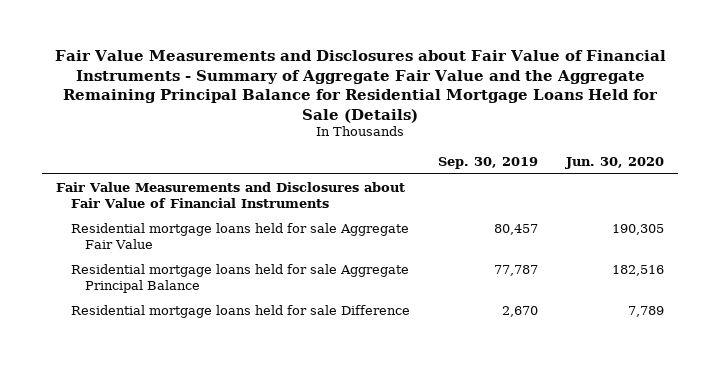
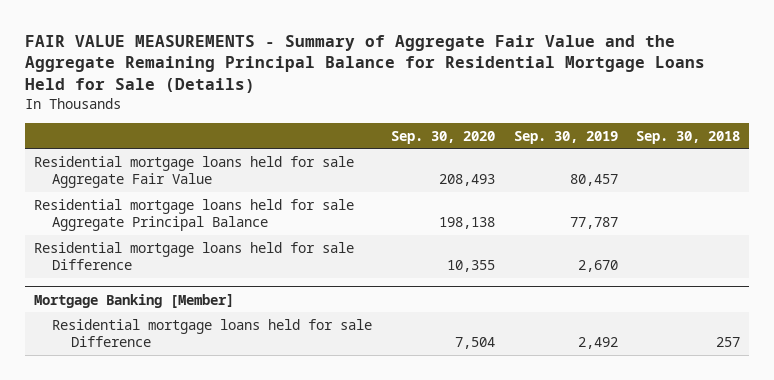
[54,50,666,123] Fair Value Measurements and Disclosures about Fair Value of Financial Instruments - Summary of Aggregate Fair Value and the Aggregate Remaining Principal Balance for Residential Mortgage Loans Held for Sale (Details) -> [25,34,706,94] FAIR VALUE MEASUREMENTS - Summary of Aggregate Fair Value and the Aggregate Remaining Principal Balance for Residential Mortgage Loans Held for Sale (Details)
[564,156,664,169] Jun. 30, 2020 -> none
none -> [391,130,496,144] Sep. 30, 2020
none -> [636,130,741,144] Sep. 30, 2018
[56,182,406,209] Fair Value Measurements and Disclosures about Fair Value of Financial Instruments -> none
none -> [34,293,235,308] Mortgage Banking [Member]
none -> [52,318,373,348] Residential mortgage loans held for sale Difference

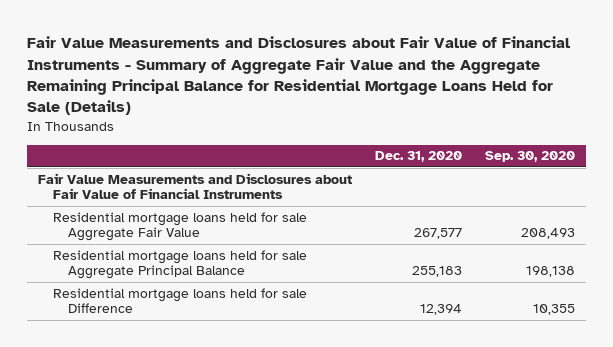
[25,34,706,94] FAIR VALUE MEASUREMENTS - Summary of Aggregate Fair Value and the Aggregate Remaining Principal Balance for Residential Mortgage Loans Held for Sale (Details) -> [26,36,570,116] Fair Value Measurements and Disclosures about Fair Value of Financial Instruments - Summary of Aggregate Fair Value and the Aggregate Remaining Principal Balance for Residential Mortgage Loans Held for Sale (Details)
[513,130,618,144] Sep. 30, 2019 -> none
[636,130,741,144] Sep. 30, 2018 -> none
none -> [375,151,463,163] Dec. 31, 2020
none -> [38,172,353,200] Fair Value Measurements and Disclosures about Fair Value of Financial Instruments
[34,293,235,308] Mortgage Banking [Member] -> none
[52,318,373,348] Residential mortgage loans held for sale Difference -> none

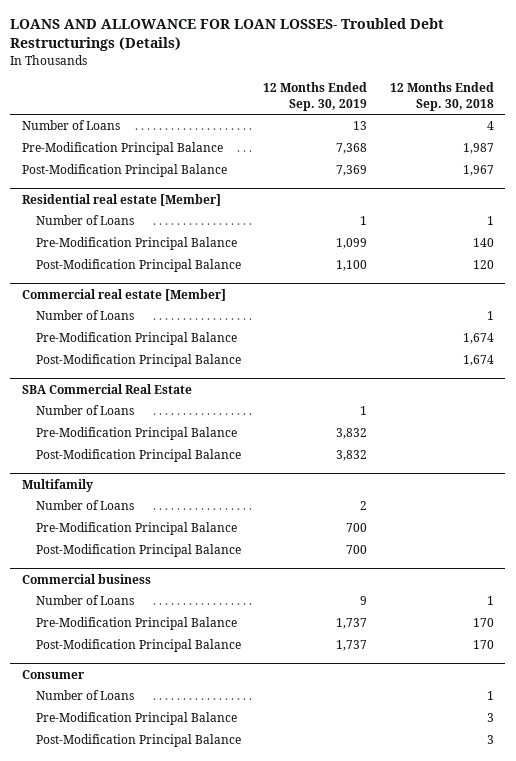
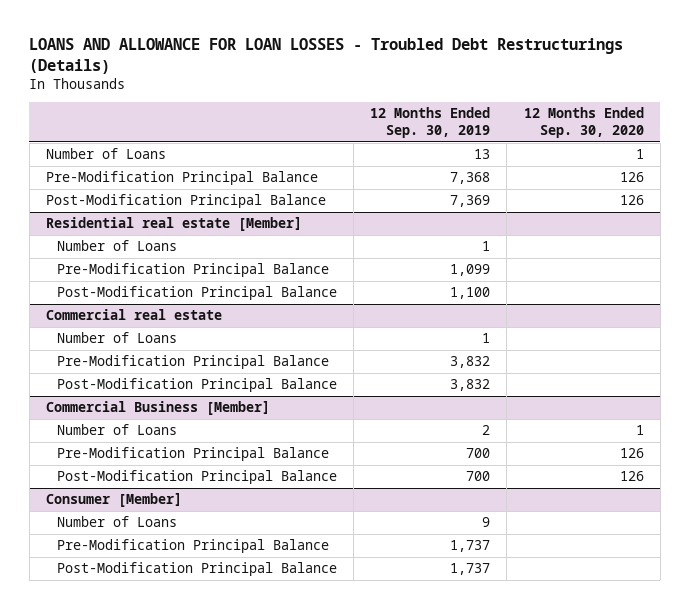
[10,18,445,52] LOANS AND ALLOWANCE FOR LOAN LOSSES- Troubled Debt Restructurings (Details) -> [29,37,624,74] LOANS AND ALLOWANCE FOR LOAN LOSSES - Troubled Debt Restructurings (Details)
[390,82,495,111] 12 Months Ended Sep. 30, 2018 -> none
none -> [523,107,644,139] 12 Months Ended Sep. 30, 2020
[35,310,134,321] Number of Loans -> none
[35,332,237,346] Pre-Modification Principal Balance -> none
[35,354,241,368] Post-Modification Principal Balance -> none
[21,383,192,394] SBA Commercial Real Estate -> none
[21,288,226,301] Commercial real estate [Member] -> [45,309,222,321] Commercial real estate
[21,478,93,492] Multifamily -> none
none -> [45,401,270,416] Commercial Business [Member]
[21,573,151,584] Commercial business -> none
none -> [45,493,182,508] Consumer [Member]
[21,669,85,679] Consumer -> none
[35,690,134,701] Number of Loans -> none
[35,712,237,726] Pre-Modification Principal Balance -> none
[35,734,241,748] Post-Modification Principal Balance -> none

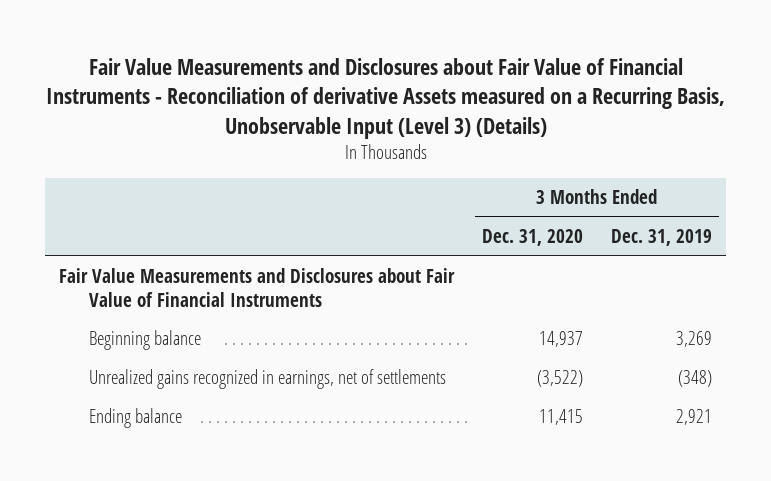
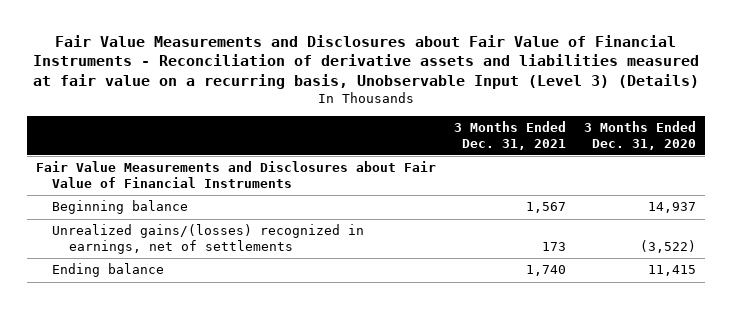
[45,57,725,139] Fair Value Measurements and Disclosures about Fair Value of Financial Instruments - Reconciliation of derivative Assets measured on a Recurring Basis, Unobservable Input (Level 3) (Details) -> [33,34,700,90] Fair Value Measurements and Disclosures about Fair Value of Financial Instruments - Reconciliation of derivative assets and liabilities measured at fair value on a recurring basis, Unobservable Input (Level 3) (Details)
[611,228,713,246] Dec. 31, 2019 -> none
none -> [454,121,567,150] 3 Months Ended Dec. 31, 2021
[89,369,447,390] Unrealized gains recognized in earnings, net of settlements -> [52,224,365,254] Unrealized gains/(losses) recognized in earnings, net of settlements

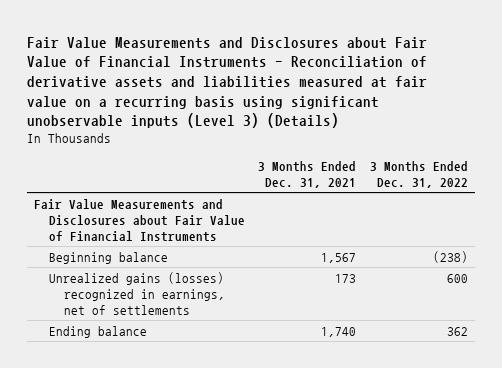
[33,34,700,90] Fair Value Measurements and Disclosures about Fair Value of Financial Instruments - Reconciliation of derivative assets and liabilities measured at fair value on a recurring basis, Unobservable Input (Level 3) (Details) -> [26,36,427,129] Fair Value Measurements and Disclosures about Fair Value of Financial Instruments - Reconciliation of derivative assets and liabilities measured at fair value on a recurring basis using significant unobservable inputs (Level 3) (Details)
[584,121,697,150] 3 Months Ended Dec. 31, 2020 -> none
none -> [369,160,468,188] 3 Months Ended Dec. 31, 2022
[52,224,365,254] Unrealized gains/(losses) recognized in earnings, net of settlements -> [48,271,226,315] Unrealized gains (losses) recognized in earnings, net of settlements

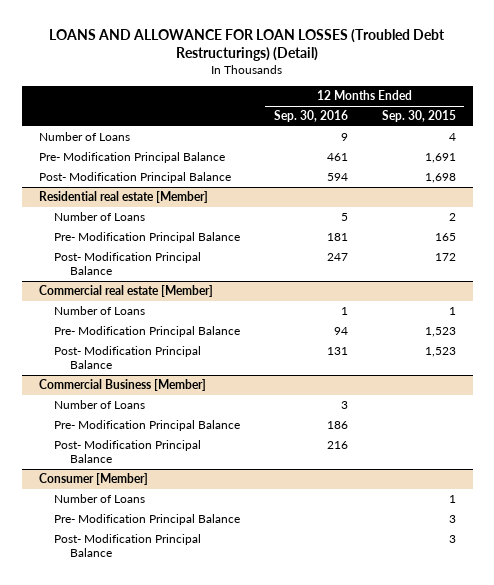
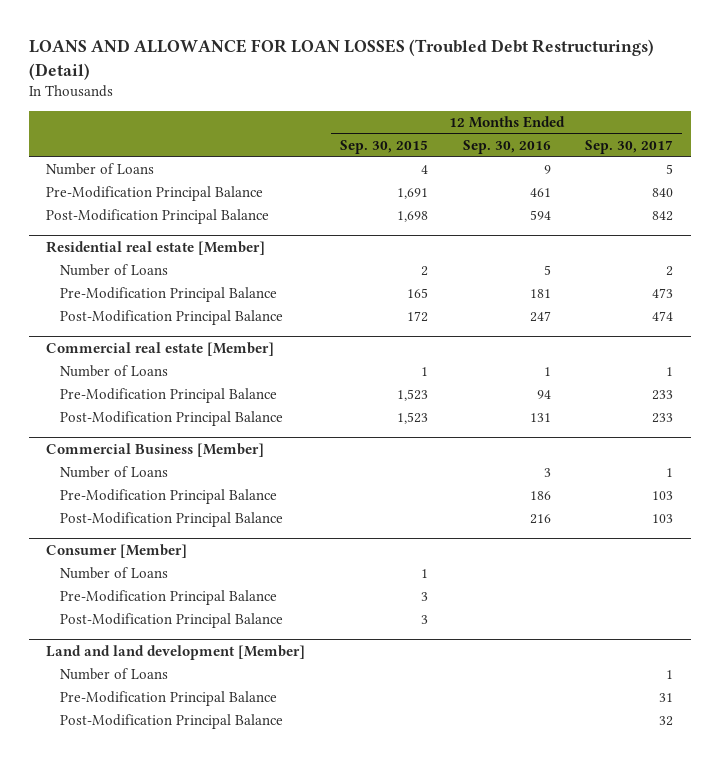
none -> [585,140,674,155] Sep. 30, 2017
[38,152,225,164] Pre- Modification Principal Balance -> [46,186,264,202] Pre-Modification Principal Balance
[38,172,231,184] Post- Modification Principal Balance -> [46,209,270,225] Post-Modification Principal Balance
[54,232,241,244] Pre- Modification Principal Balance -> [60,287,278,303] Pre-Modification Principal Balance
[54,252,202,276] Post- Modification Principal Balance -> [60,310,284,326] Post-Modification Principal Balance
[54,326,241,338] Pre- Modification Principal Balance -> [60,388,278,404] Pre-Modification Principal Balance
[54,346,202,370] Post- Modification Principal Balance -> [60,411,284,427] Post-Modification Principal Balance
[54,420,241,432] Pre- Modification Principal Balance -> [60,489,278,505] Pre-Modification Principal Balance
[54,440,202,464] Post- Modification Principal Balance -> [60,512,284,528] Post-Modification Principal Balance
[54,514,241,526] Pre- Modification Principal Balance -> [60,590,278,606] Pre-Modification Principal Balance
[54,534,202,558] Post- Modification Principal Balance -> [60,613,284,629] Post-Modification Principal Balance
none -> [46,645,306,661] Land and land development [Member]
none -> [60,668,169,681] Number of Loans
none -> [60,691,278,707] Pre-Modification Principal Balance
none -> [60,714,284,730] Post-Modification Principal Balance

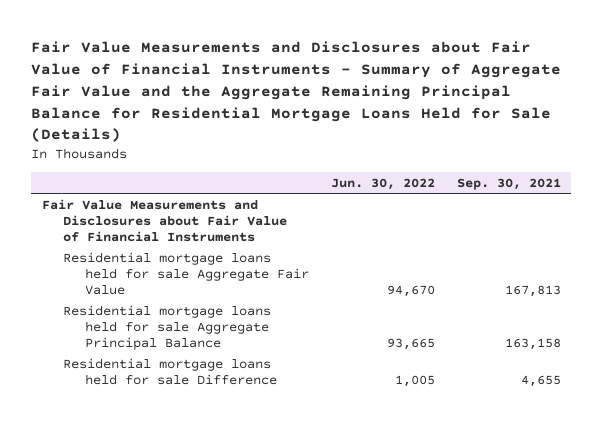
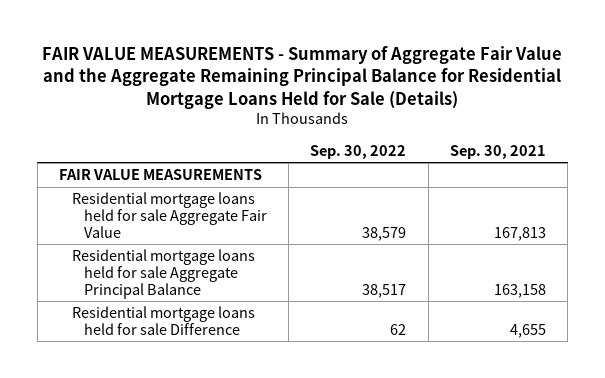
[30,41,561,143] Fair Value Measurements and Disclosures about Fair Value of Financial Instruments - Summary of Aggregate Fair Value and the Aggregate Remaining Principal Balance for Residential Mortgage Loans Held for Sale (Details) -> [42,45,563,109] FAIR VALUE MEASUREMENTS - Summary of Aggregate Fair Value and the Aggregate Remaining Principal Balance for Residential Mortgage Loans Held for Sale (Details)
[330,177,435,190] Jun. 30, 2022 -> none
none -> [310,144,407,159] Sep. 30, 2022
[41,198,288,243] Fair Value Measurements and Disclosures about Fair Value of Financial Instruments -> [59,169,263,181] FAIR VALUE MEASUREMENTS

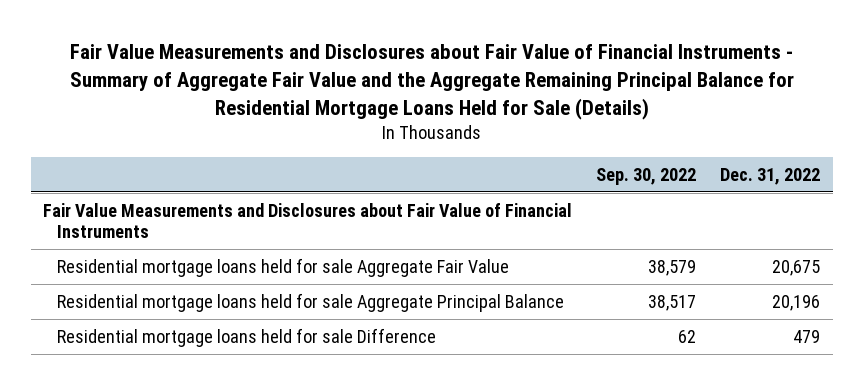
[42,45,563,109] FAIR VALUE MEASUREMENTS - Summary of Aggregate Fair Value and the Aggregate Remaining Principal Balance for Residential Mortgage Loans Held for Sale (Details) -> [69,44,794,120] Fair Value Measurements and Disclosures about Fair Value of Financial Instruments - Summary of Aggregate Fair Value and the Aggregate Remaining Principal Balance for Residential Mortgage Loans Held for Sale (Details)
[449,144,546,159] Sep. 30, 2021 -> none
none -> [720,167,821,185] Dec. 31, 2022
[59,169,263,181] FAIR VALUE MEASUREMENTS -> [43,202,573,239] Fair Value Measurements and Disclosures about Fair Value of Financial Instruments

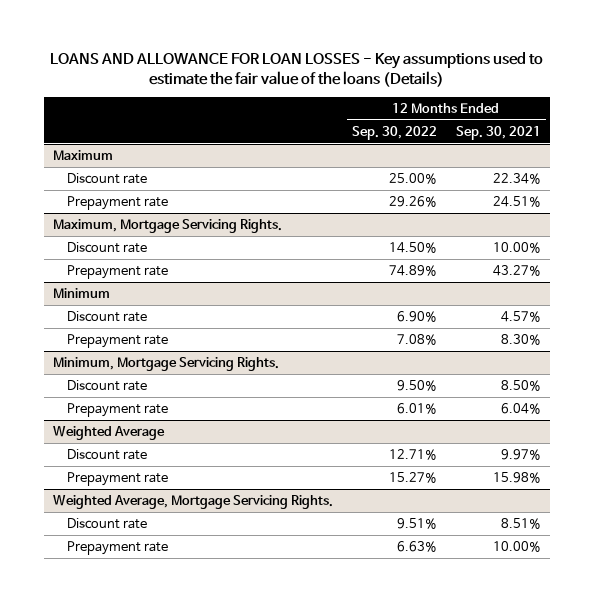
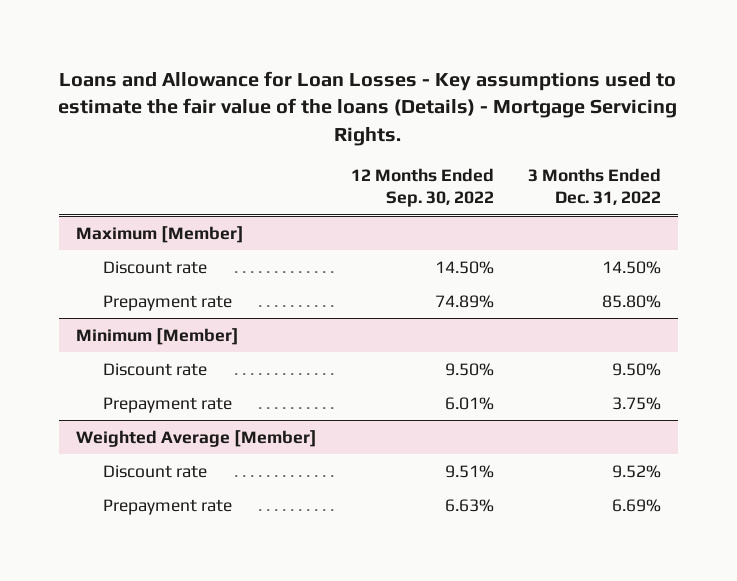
[50,52,544,88] LOANS AND ALLOWANCE FOR LOAN LOSSES - Key assumptions used to estimate the fair value of the loans (Details) -> [58,71,678,146] Loans and Allowance for Loan Losses - Key assumptions used to estimate the fair value of the loans (Details) - Mortgage Servicing Rights.
[455,126,541,141] Sep. 30, 2021 -> none
none -> [528,167,662,206] 3 Months Ended Dec. 31, 2022
[66,173,147,185] Discount rate -> none
[66,196,168,211] Prepayment rate -> none
[53,219,283,234] Maximum, Mortgage Servicing Rights. -> none
[53,150,114,161] Maximum -> [75,225,244,243] Maximum [Member]
[66,311,147,323] Discount rate -> none
[66,334,168,349] Prepayment rate -> none
[53,357,280,372] Minimum, Mortgage Servicing Rights. -> none
[53,288,111,299] Minimum -> [75,327,239,345] Minimum [Member]
[66,449,147,461] Discount rate -> none
[66,472,168,487] Prepayment rate -> none
[53,495,334,510] Weighted Average, Mortgage Servicing Rights. -> none
[53,426,166,441] Weighted Average -> [75,429,317,447] Weighted Average [Member]

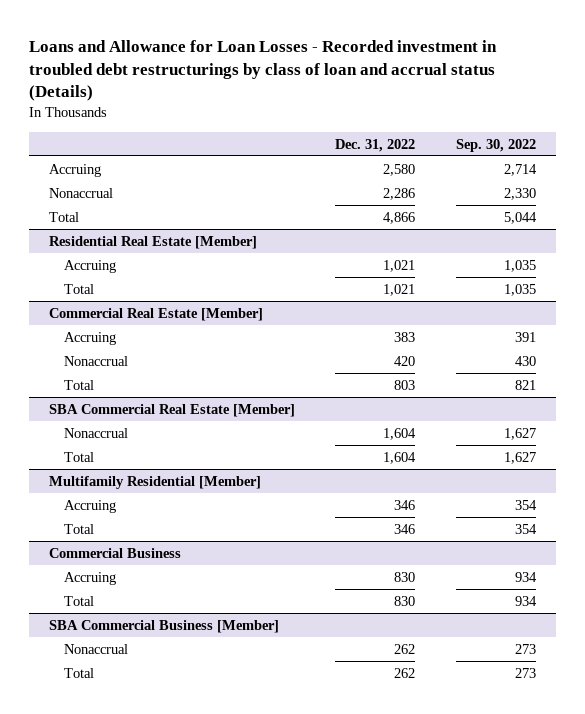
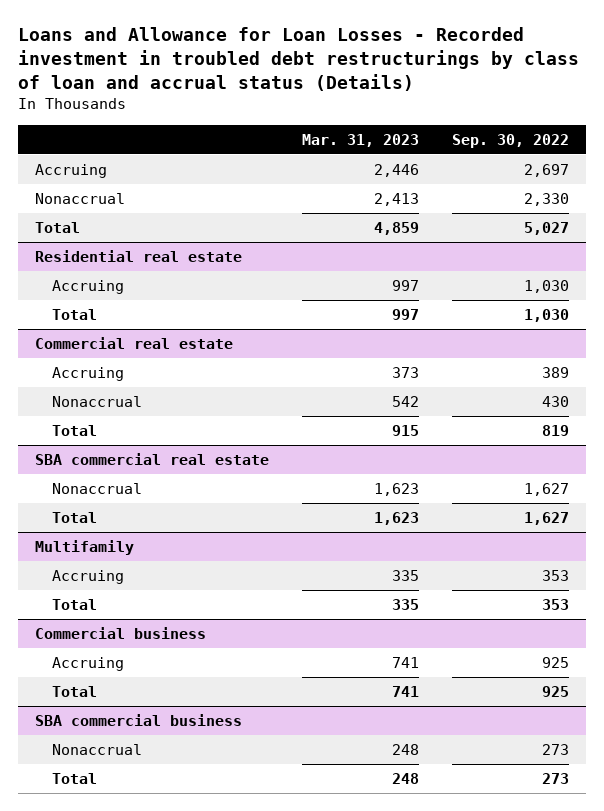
[335,138,416,152] Dec. 31, 2022 -> none
none -> [301,133,419,147] Mar. 31, 2023
[503,163,537,176] 2,714 -> [524,164,570,178] 2,697
[503,211,537,224] 5,044 -> [524,222,570,236] 5,027
[49,235,258,249] Residential Real Estate [Member] -> [34,250,242,263] Residential real estate
[503,259,536,272] 1,035 -> [524,280,570,294] 1,030
[503,283,536,296] 1,035 -> [524,309,570,323] 1,030
[49,307,264,321] Commercial Real Estate [Member] -> [34,337,233,350] Commercial real estate
[514,331,536,342] 391 -> [542,367,570,379] 389
[514,379,536,390] 821 -> [542,425,570,437] 819
[49,403,296,417] SBA Commercial Real Estate [Member] -> [34,453,269,466] SBA commercial real estate
[49,475,262,489] Multifamily Residential [Member] -> [34,540,134,556] Multifamily
[514,499,537,510] 354 -> [542,570,570,582] 353
[514,523,537,534] 354 -> [542,599,570,611] 353
[49,547,182,558] Commercial Business -> [34,627,206,640] Commercial business
[514,571,537,582] 934 -> [542,657,570,669] 925
[514,595,537,606] 934 -> [542,686,570,698] 925
[49,619,280,633] SBA Commercial Business [Member] -> [34,714,242,727] SBA commercial business

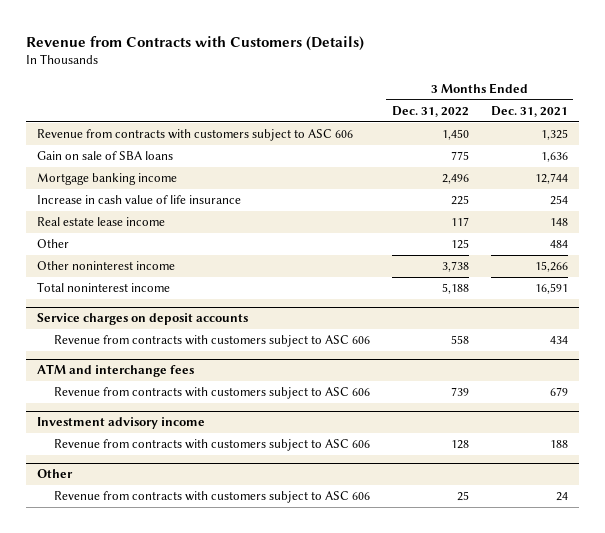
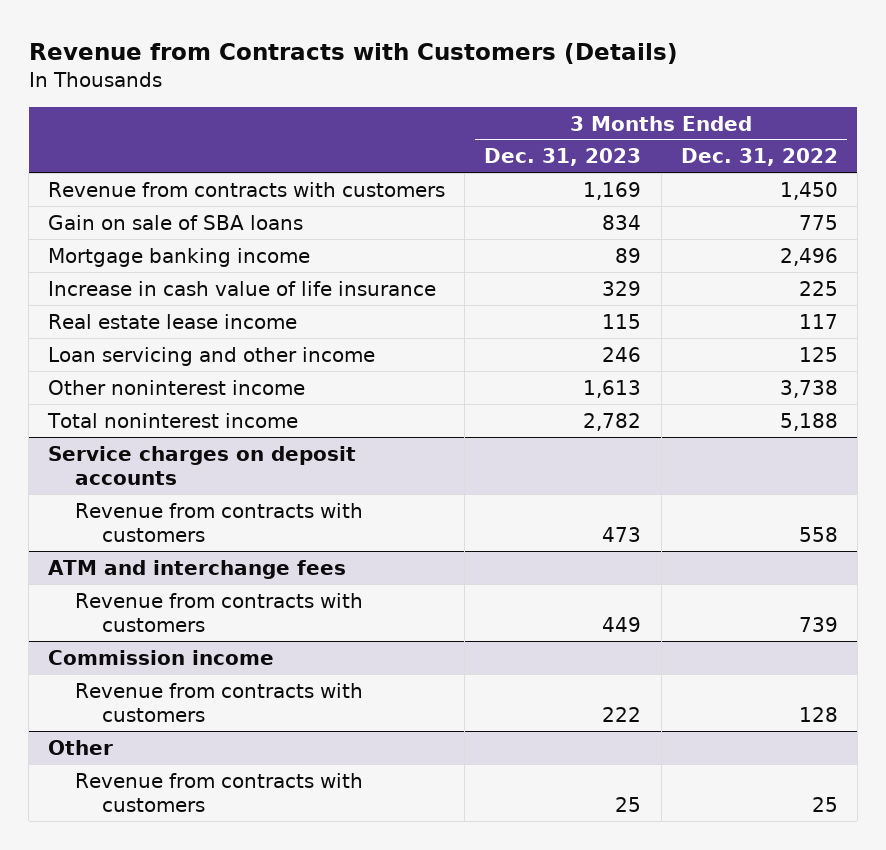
[490,106,568,118] Dec. 31, 2021 -> none
none -> [484,148,642,167] Dec. 31, 2023
[37,129,354,142] Revenue from contracts with customers subject to ASC 606 -> [48,181,446,197] Revenue from contracts with customers
[37,239,70,249] Other -> [48,346,376,366] Loan servicing and other income
[53,335,370,348] Revenue from contracts with customers subject to ASC 606 -> [75,502,364,542] Revenue from contracts with customers
[37,417,206,430] Investment advisory income -> none
[53,387,370,400] Revenue from contracts with customers subject to ASC 606 -> [75,592,364,632] Revenue from contracts with customers
none -> [48,649,275,665] Commission income
[53,439,370,452] Revenue from contracts with customers subject to ASC 606 -> [75,682,364,722] Revenue from contracts with customers
[53,491,370,504] Revenue from contracts with customers subject to ASC 606 -> [75,772,364,812] Revenue from contracts with customers

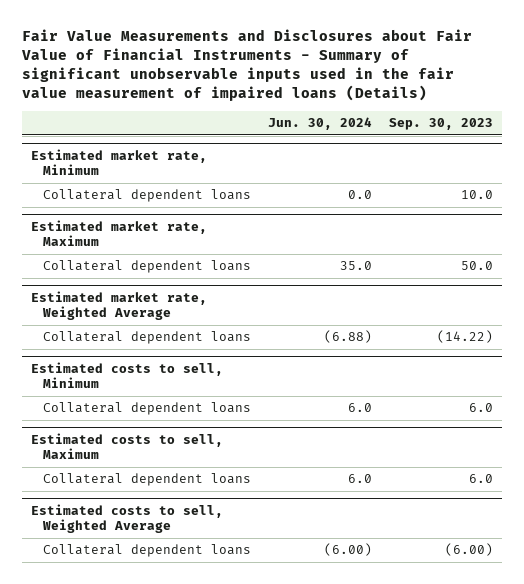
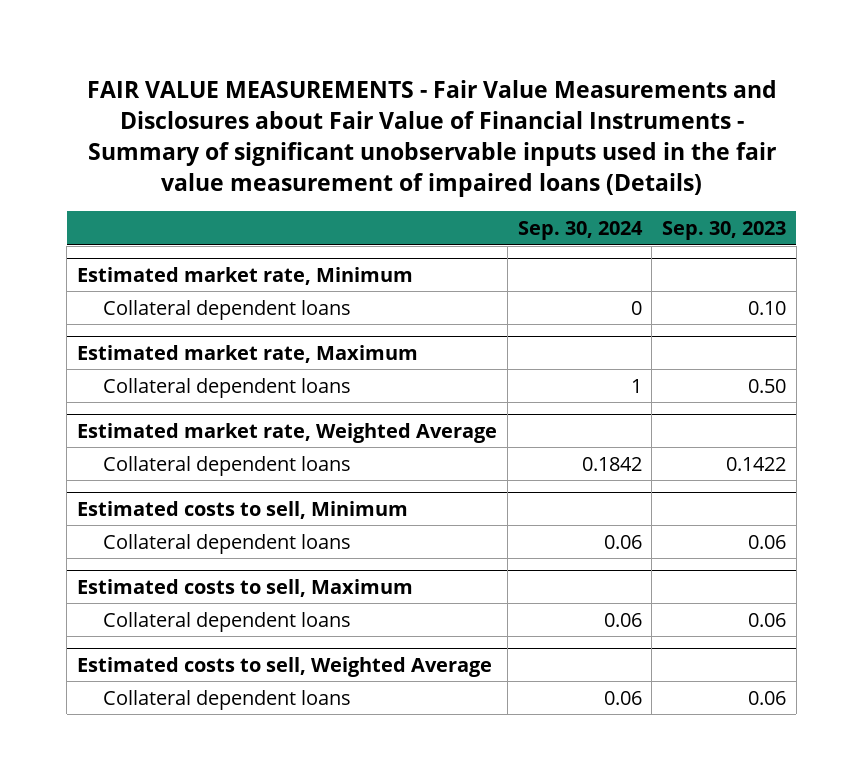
[21,28,472,102] Fair Value Measurements and Disclosures about Fair Value of Financial Instruments - Summary of significant unobservable inputs used in the fair value measurement of impaired loans (Details) -> [86,80,777,198] FAIR VALUE MEASUREMENTS - Fair Value Measurements and Disclosures about Fair Value of Financial Instruments - Summary of significant unobservable inputs used in the fair value measurement of impaired loans (Details)
[268,117,373,131] Jun. 30, 2024 -> none
none -> [517,221,643,241] Sep. 30, 2024
[461,190,494,200] 10.0 -> [748,300,787,315] 0.10
[461,261,494,271] 50.0 -> [748,378,787,393] 0.50
[437,330,494,344] (14.22) -> [726,456,787,471] 0.1422
[469,403,494,413] 6.0 -> [748,534,787,549] 0.06
[469,474,494,484] 6.0 -> [748,612,787,627] 0.06
[445,543,494,557] (6.00) -> [748,690,787,705] 0.06

